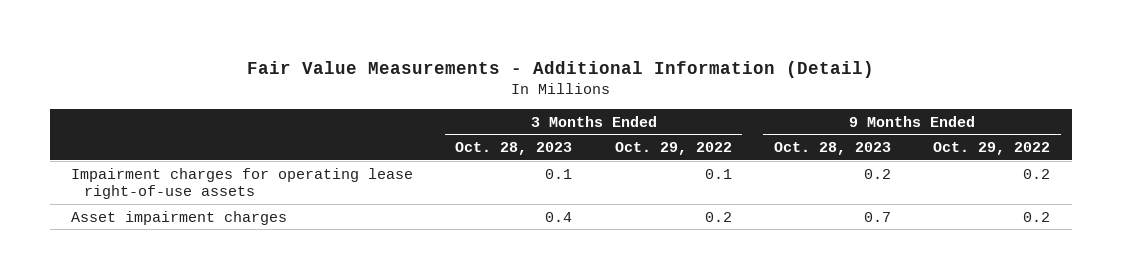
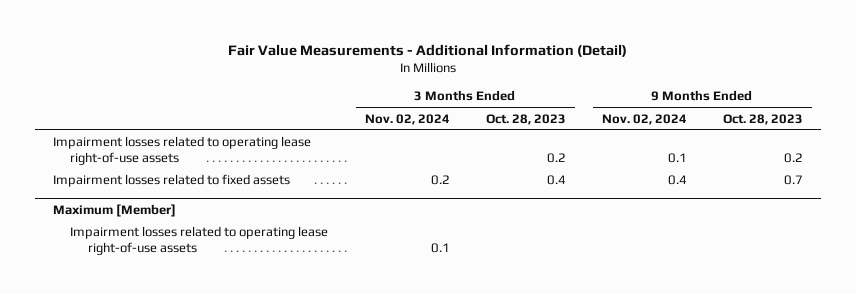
[614,142,732,156] Oct. 29, 2022 -> none
[933,142,1051,156] Oct. 29, 2022 -> none
none -> [364,113,450,125] Nov. 02, 2024
none -> [601,113,687,125] Nov. 02, 2024
[71,167,414,200] Impairment charges for operating lease right-of-use assets -> [53,136,312,165] Impairment losses related to operating lease right-of-use assets
[545,168,573,179] 0.1 -> [546,152,566,163] 0.2
[71,210,288,225] Asset impairment charges -> [53,174,291,188] Impairment losses related to fixed assets
none -> [53,204,177,218] Maximum [Member]
none -> [70,226,329,255] Impairment losses related to operating lease right-of-use assets

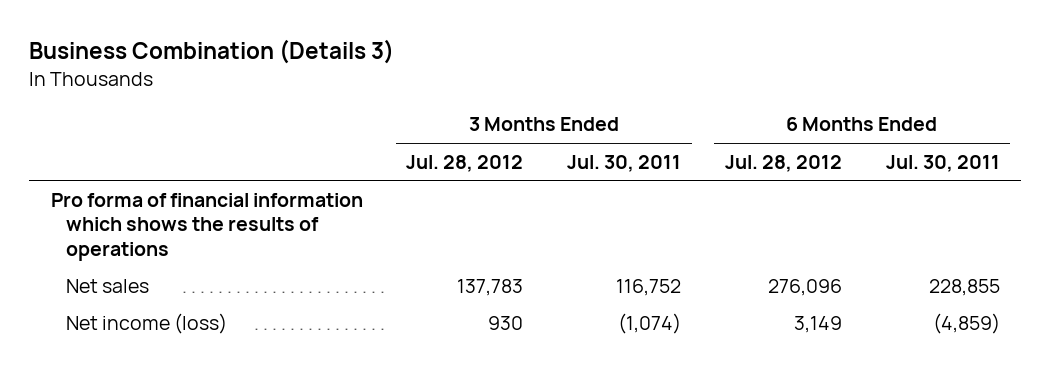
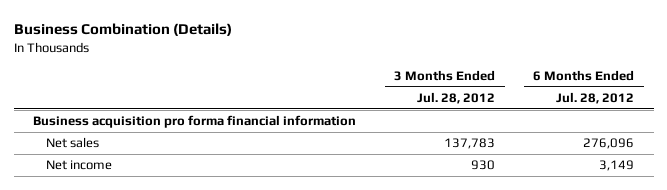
[28,39,394,65] Business Combination (Details 3) -> [13,23,232,37] Business Combination (Details)
[567,154,682,172] Jul. 30, 2011 -> none
[885,154,1000,172] Jul. 30, 2011 -> none
[50,192,363,261] Pro forma of financial information which shows the results of operations -> [33,115,357,129] Business acquisition pro forma financial information
[65,312,227,334] Net income (loss) -> [46,160,113,171] Net income

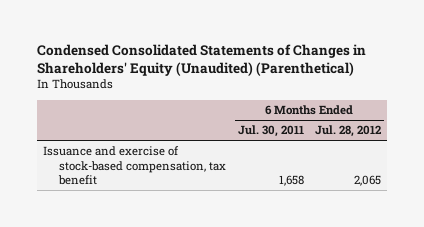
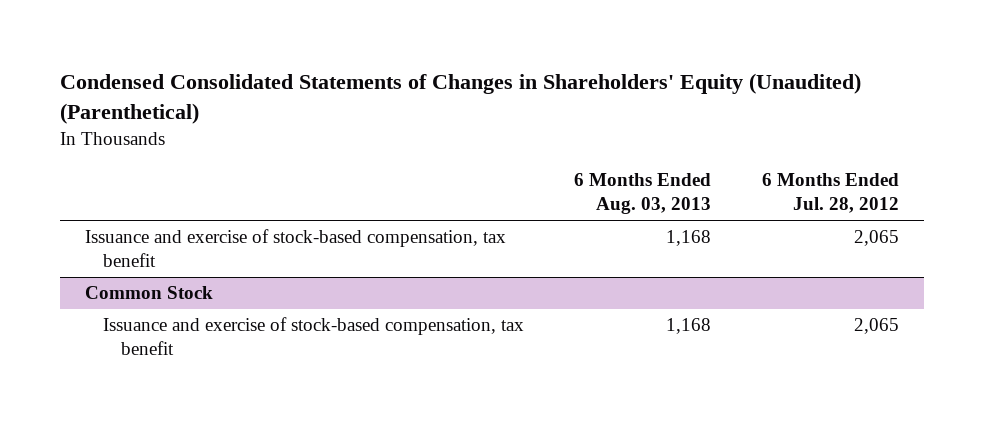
[237,125,304,138] Jul. 30, 2011 -> none
none -> [574,173,712,215] 6 Months Ended Aug. 03, 2013
none -> [85,286,214,300] Common Stock
none -> [102,317,524,356] Issuance and exercise of stock-based compensation, tax benefit

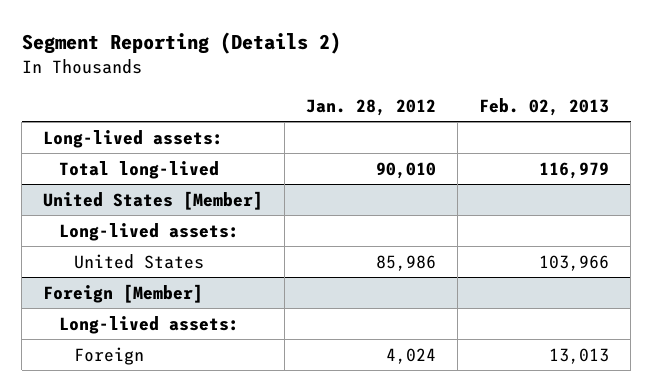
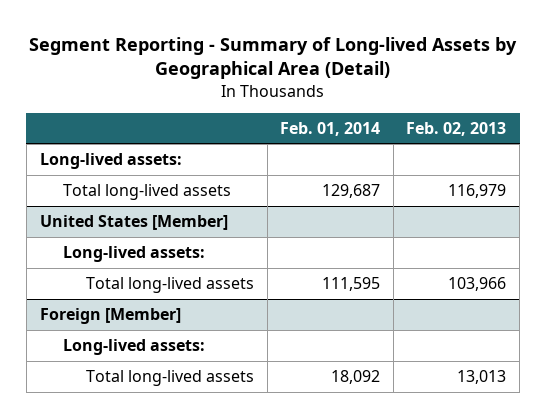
[21,31,341,54] Segment Reporting (Details 2) -> [29,36,518,80] Segment Reporting - Summary of Long-lived Assets by Geographical Area (Detail)
[306,98,437,116] Jan. 28, 2012 -> none
none -> [280,121,381,136] Feb. 01, 2014
[58,160,219,179] Total long-lived -> [62,183,231,200] Total long-lived assets
[73,253,204,269] United States -> [86,276,255,293] Total long-lived assets
[73,346,144,365] Foreign -> [86,369,255,386] Total long-lived assets

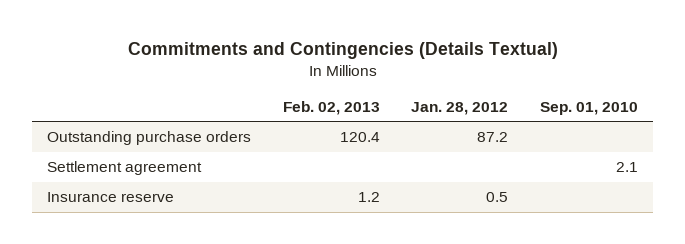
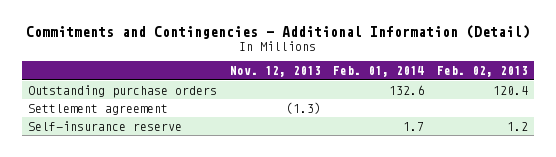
[127,42,558,60] Commitments and Contingencies (Details Textual) -> [26,25,531,40] Commitments and Contingencies - Additional Information (Detail)
[411,101,509,115] Jan. 28, 2012 -> none
[539,101,638,115] Sep. 01, 2010 -> none
none -> [229,65,321,77] Nov. 12, 2013
none -> [333,65,425,77] Feb. 01, 2014
[47,192,175,203] Insurance reserve -> [28,120,183,131] Self-insurance reserve

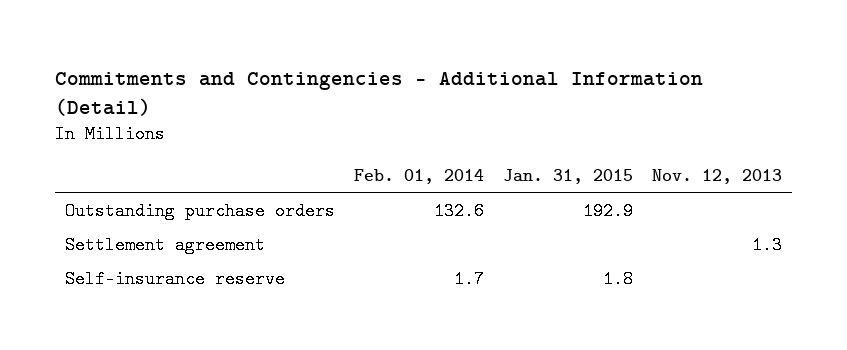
[437,65,529,77] Feb. 02, 2013 -> none
none -> [502,169,633,185] Jan. 31, 2015
[285,101,321,114] (1.3) -> [752,235,783,254] 1.3

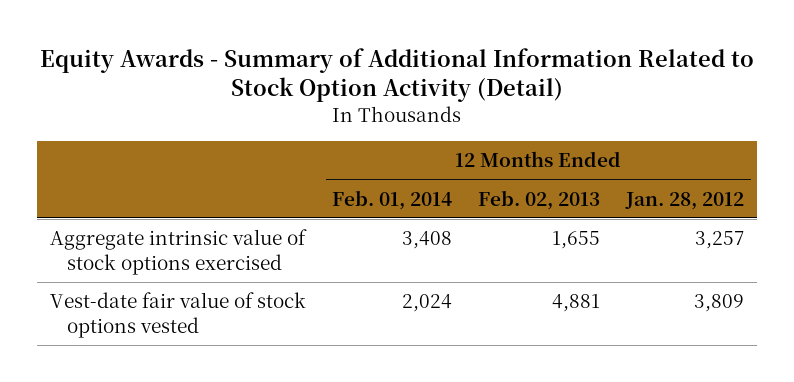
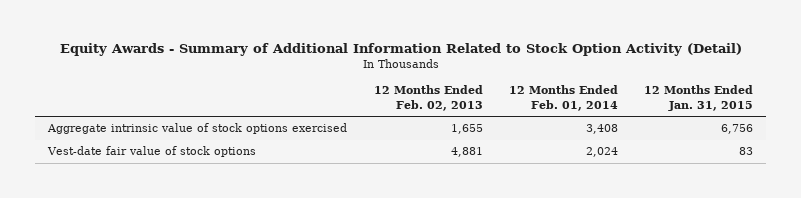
[625,191,745,210] Jan. 28, 2012 -> none
none -> [644,85,754,111] 12 Months Ended Jan. 31, 2015
[50,292,307,338] Vest-date fair value of stock options vested -> [47,146,257,158] Vest-date fair value of stock options

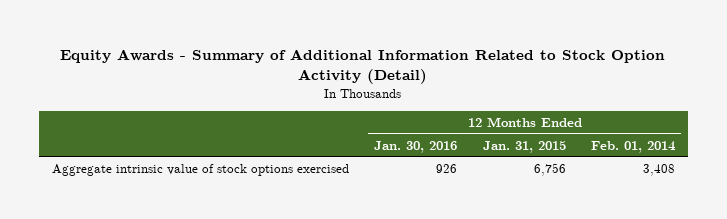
[373,85,483,111] 12 Months Ended Feb. 02, 2013 -> none
none -> [374,140,458,153] Jan. 30, 2016
[47,146,257,158] Vest-date fair value of stock options -> none

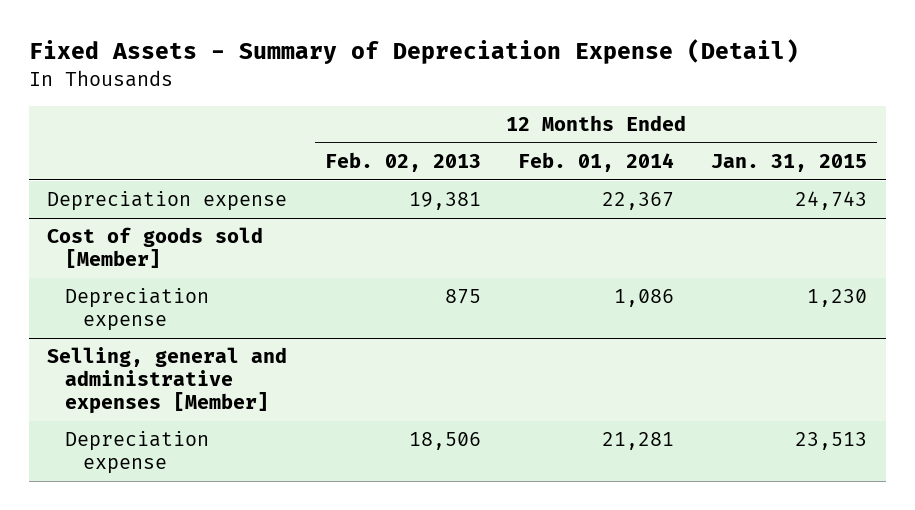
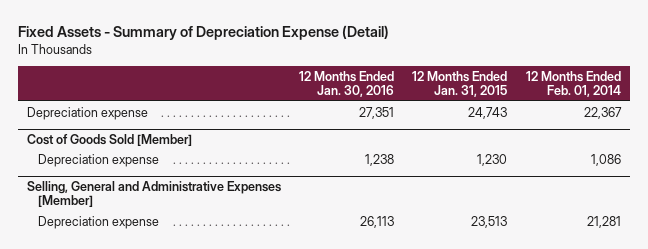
[324,151,481,172] Feb. 02, 2013 -> none
none -> [299,70,395,98] 12 Months Ended Jan. 30, 2016
[47,227,264,269] Cost of goods sold [Member] -> [26,133,192,146] Cost of Goods Sold [Member]
[47,347,288,415] Selling, general and administrative expenses [Member] -> [26,180,281,208] Selling, General and Administrative Expenses [Member]

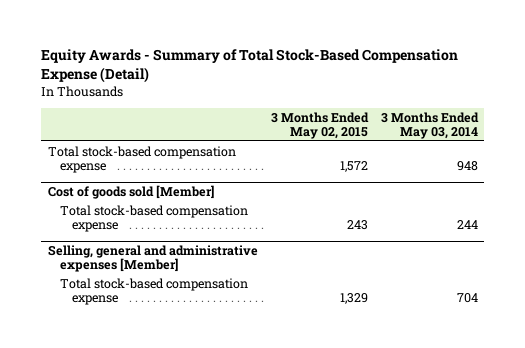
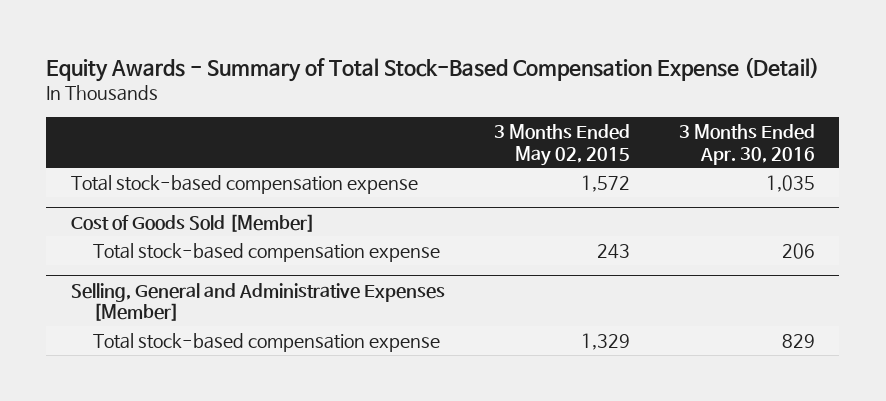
[380,111,479,139] 3 Months Ended May 03, 2014 -> none
none -> [678,124,815,165] 3 Months Ended Apr. 30, 2016
[47,184,214,199] Cost of goods sold [Member] -> [70,213,315,232] Cost of Goods Sold [Member]
[47,244,258,273] Selling, general and administrative expenses [Member] -> [70,282,445,322] Selling, General and Administrative Expenses [Member]

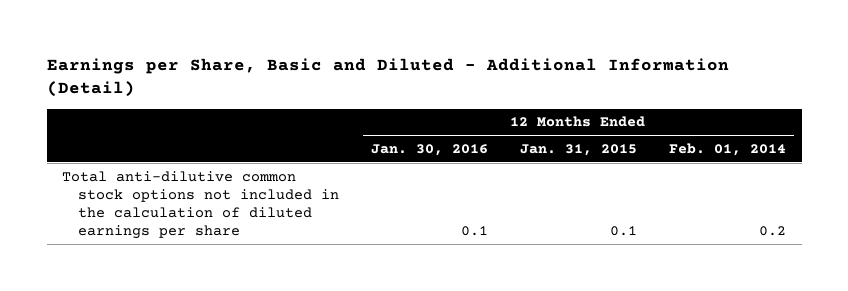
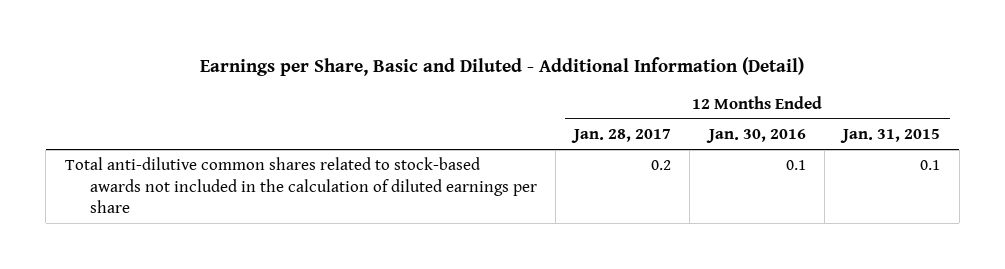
[668,142,786,156] Feb. 01, 2014 -> none
none -> [571,129,672,144] Jan. 28, 2017
[62,170,340,240] Total anti-dilutive common stock options not included in the calculation of diluted earnings per share -> [64,157,537,214] Total anti-dilutive common shares related to stock-based awards not included in the calculation of diluted earnings per share

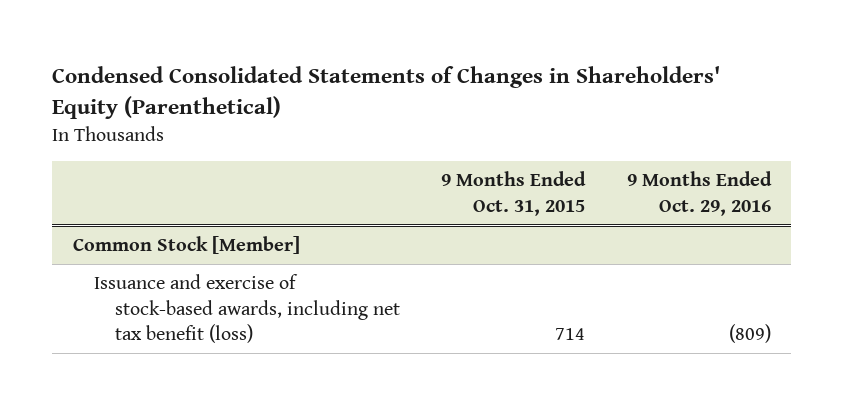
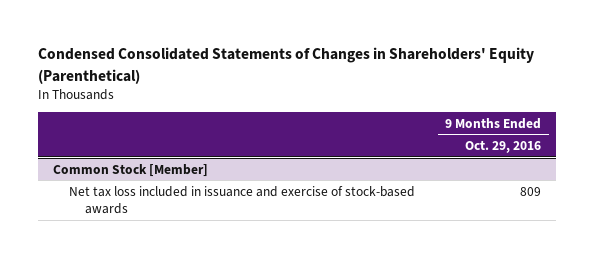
[441,171,587,216] 9 Months Ended Oct. 31, 2015 -> none
[93,274,400,344] Issuance and exercise of stock-based awards, including net tax benefit (loss) -> [69,185,416,215] Net tax loss included in issuance and exercise of stock-based awards
[728,324,771,344] (809) -> [520,186,542,196] 809

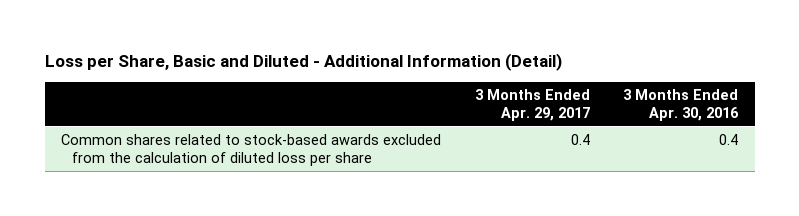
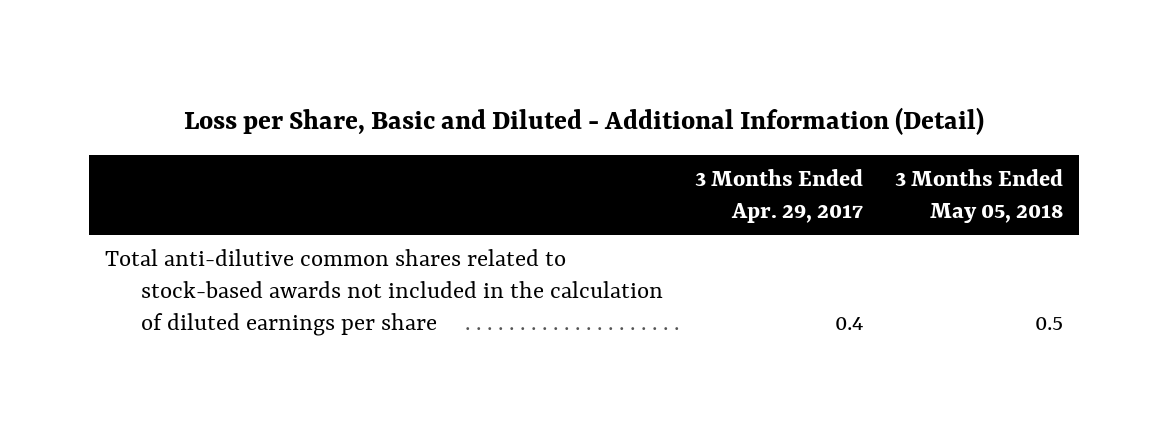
[623,89,740,121] 3 Months Ended Apr. 30, 2016 -> none
none -> [894,169,1063,223] 3 Months Ended May 05, 2018
[61,134,442,166] Common shares related to stock-based awards excluded from the calculation of diluted loss per share -> [104,249,663,336] Total anti-dilutive common shares related to stock-based awards not included in the calculation of diluted earnings per share

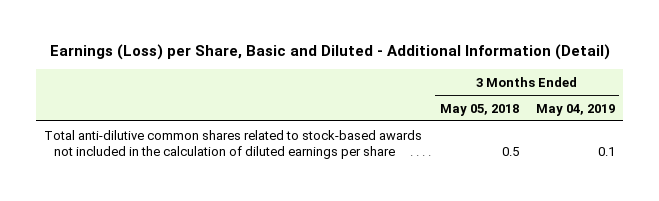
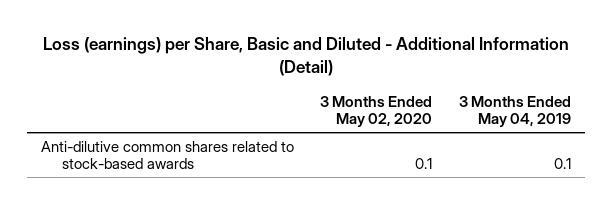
[49,44,610,61] Earnings (Loss) per Share, Basic and Diluted - Additional Information (Detail) -> [42,37,569,77] Loss (earnings) per Share, Basic and Diluted - Additional Information (Detail)
[439,103,519,116] May 05, 2018 -> none
none -> [320,95,433,128] 3 Months Ended May 02, 2020
[44,129,423,160] Total anti-dilutive common shares related to stock-based awards not included in the calculation of diluted earnings per share -> [40,140,294,170] Anti-dilutive common shares related to stock-based awards

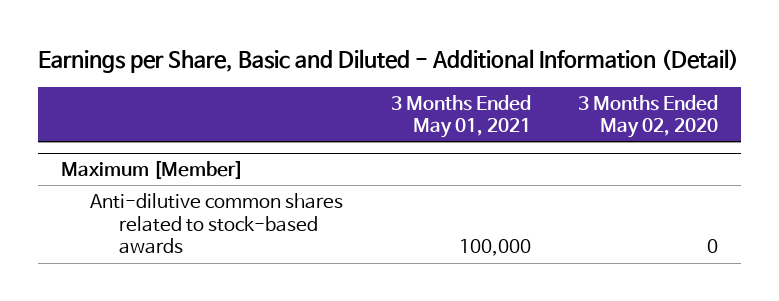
[42,37,569,77] Loss (earnings) per Share, Basic and Diluted - Additional Information (Detail) -> [37,49,739,74] Earnings per Share, Basic and Diluted - Additional Information (Detail)
[459,95,572,128] 3 Months Ended May 04, 2019 -> none
none -> [390,94,531,139] 3 Months Ended May 01, 2021
none -> [61,160,244,180] Maximum [Member]
[415,158,433,170] 0.1 -> [706,239,718,254] 0

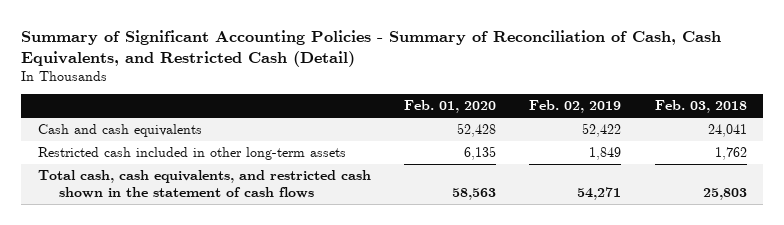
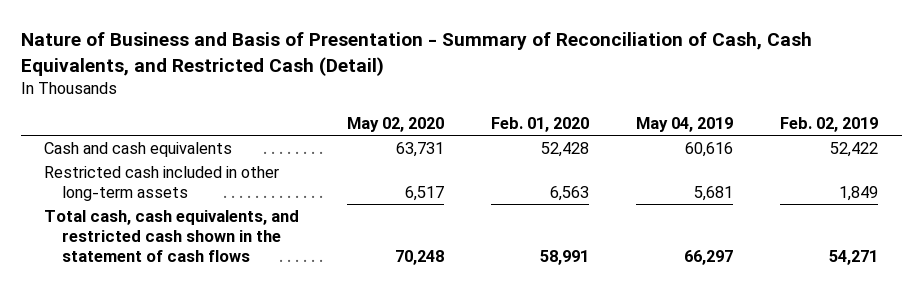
[21,29,722,67] Summary of Significant Accounting Policies - Summary of Reconciliation of Cash, Cash Equivalents, and Restricted Cash (Detail) -> [20,32,812,77] Nature of Business and Basis of Presentation - Summary of Reconciliation of Cash, Cash Equivalents, and Restricted Cash (Detail)
[654,100,747,114] Feb. 03, 2018 -> none
none -> [346,116,444,132] May 02, 2020
none -> [636,116,734,132] May 04, 2019
[464,146,497,161] 6,135 -> [549,186,589,202] 6,563
[452,187,497,200] 58,563 -> [539,250,589,266] 58,991

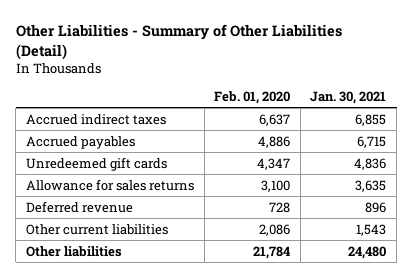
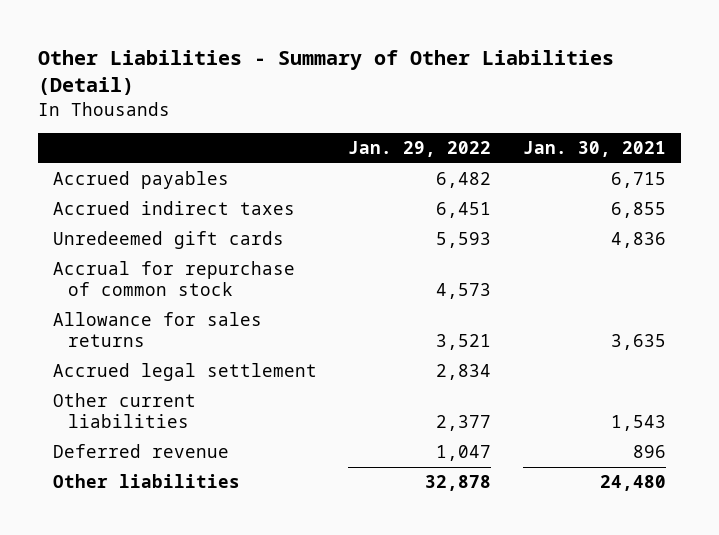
[214,91,291,105] Feb. 01, 2020 -> none
none -> [348,141,492,158] Jan. 29, 2022
[26,113,167,125] Accrued indirect taxes -> [53,201,296,216] Accrued indirect taxes
none -> [53,261,296,297] Accrual for repurchase of common stock
none -> [53,363,318,382] Accrued legal settlement
[26,200,134,213] Deferred revenue -> [53,444,230,459] Deferred revenue

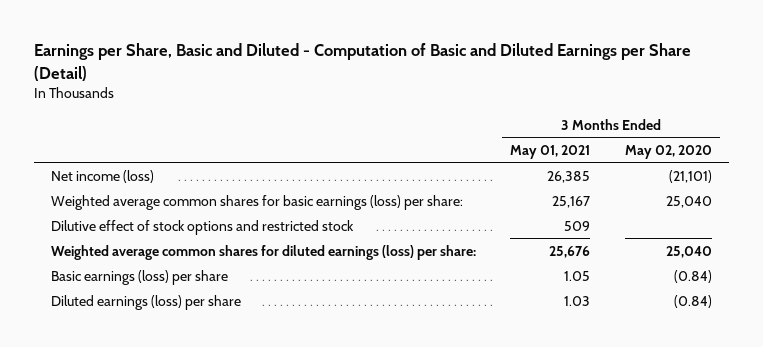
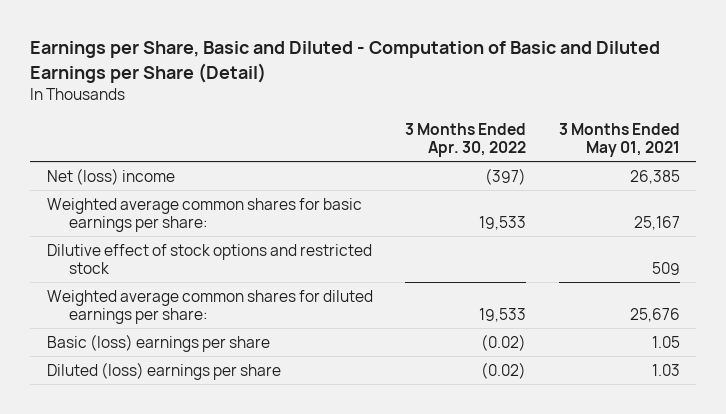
[624,144,712,159] May 02, 2020 -> none
none -> [405,123,527,157] 3 Months Ended Apr. 30, 2022
[51,169,155,183] Net income (loss) -> [46,167,175,185] Net (loss) income
[51,194,464,210] Weighted average common shares for basic earnings (loss) per share: -> [46,197,362,232] Weighted average common shares for basic earnings per share:
[51,244,477,260] Weighted average common shares for diluted earnings (loss) per share: -> [46,289,373,324] Weighted average common shares for diluted earnings per share:
[51,269,229,285] Basic earnings (loss) per share -> [46,333,270,352] Basic (loss) earnings per share
[51,294,242,310] Diluted earnings (loss) per share -> [46,361,281,380] Diluted (loss) earnings per share

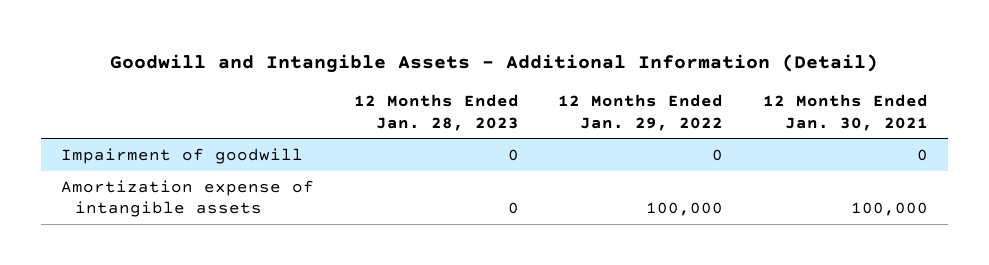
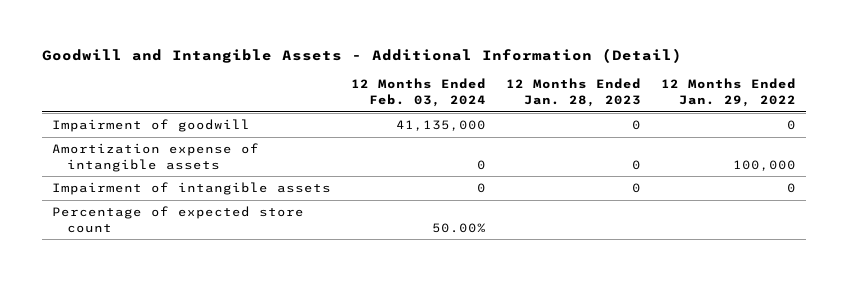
[763,94,929,131] 12 Months Ended Jan. 30, 2021 -> none
none -> [350,78,486,107] 12 Months Ended Feb. 03, 2024
none -> [51,182,331,196] Impairment of intangible assets
none -> [51,206,304,233] Percentage of expected store count

